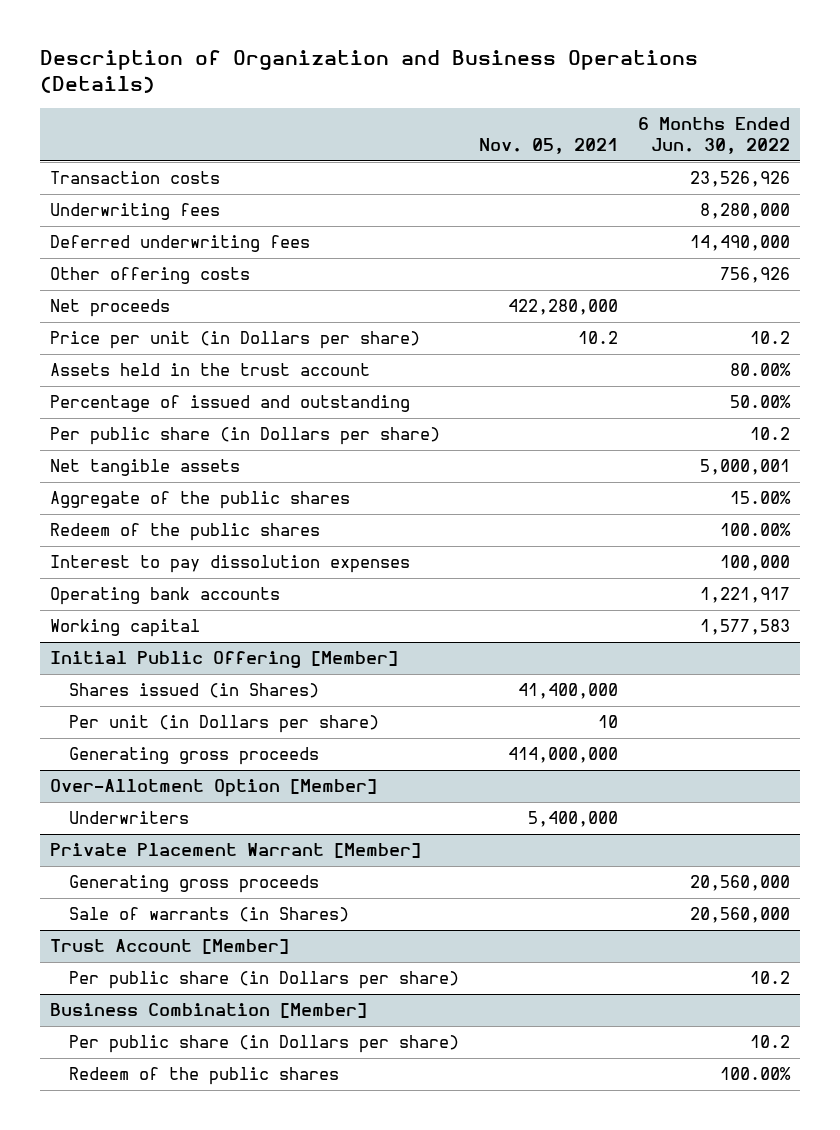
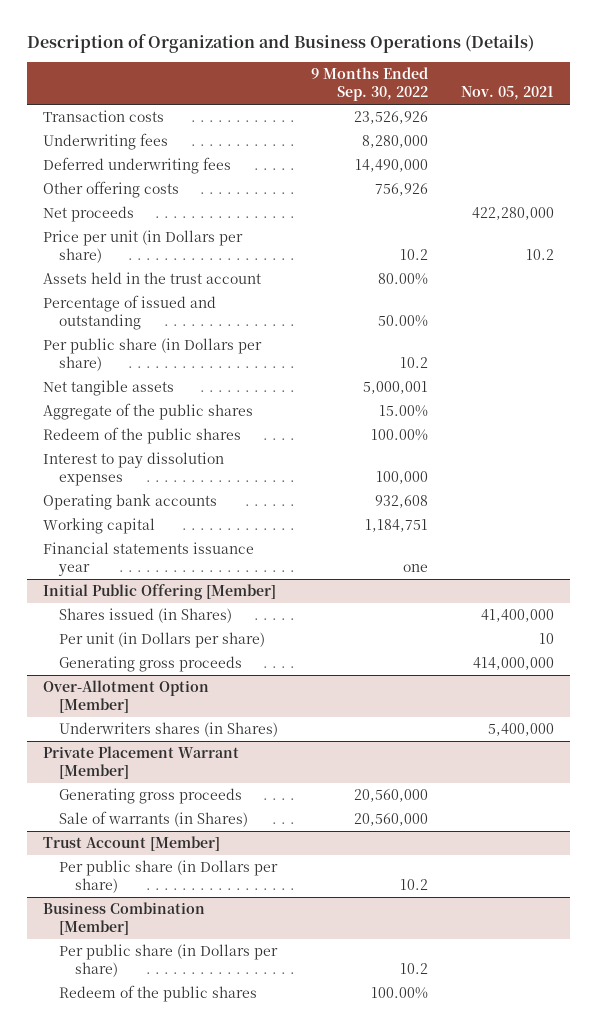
[638,117,791,154] 6 Months Ended Jun. 30, 2022 -> none
none -> [311,67,429,102] 9 Months Ended Sep. 30, 2022
none -> [43,542,255,577] Financial statements issuance year
[69,811,190,825] Underwriters -> none
none -> [59,722,279,738] Underwriters shares (in Shares)

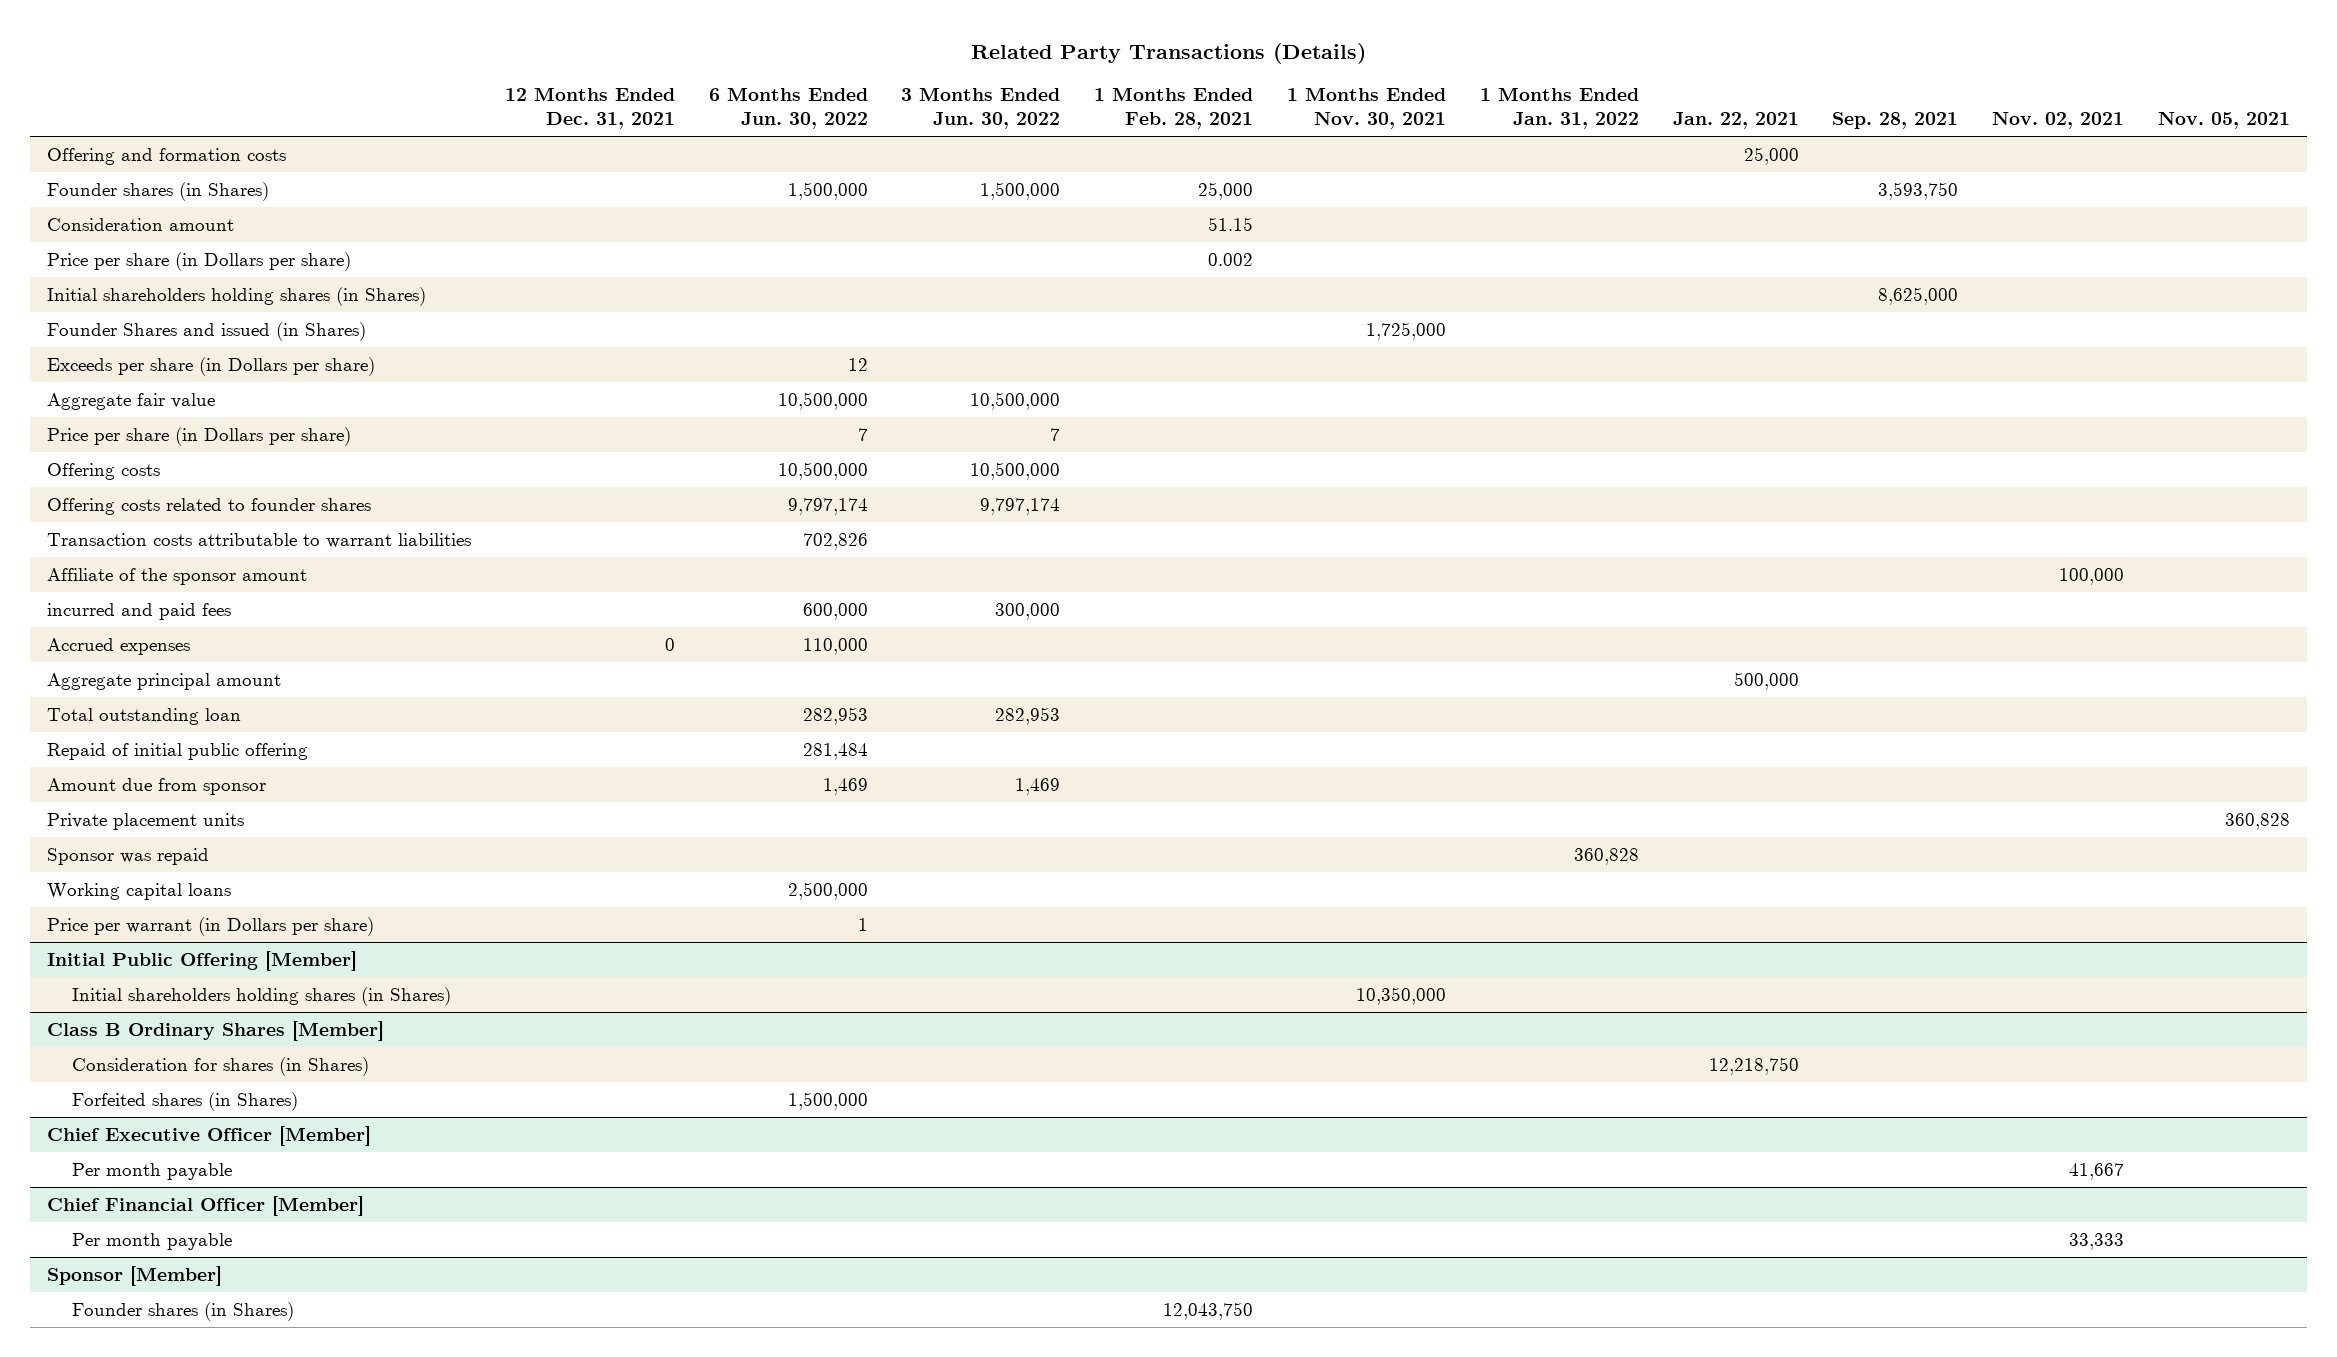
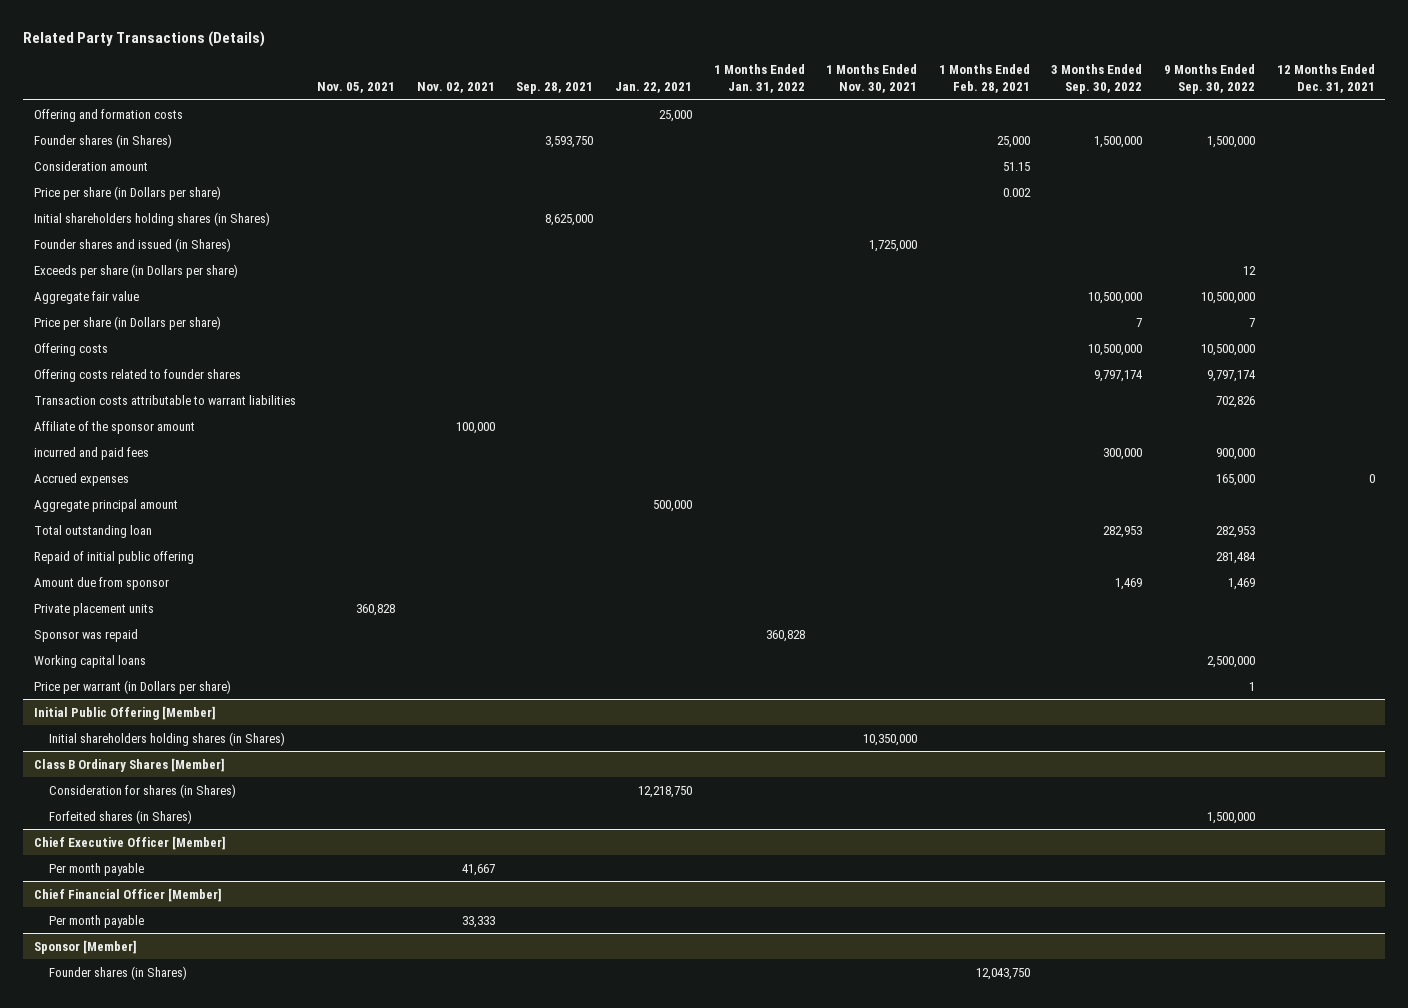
[708,87,868,129] 6 Months Ended Jun. 30, 2022 -> none
[901,87,1061,129] 3 Months Ended Jun. 30, 2022 -> none
none -> [1051,64,1143,95] 3 Months Ended Sep. 30, 2022
none -> [1164,64,1256,95] 9 Months Ended Sep. 30, 2022
[47,321,367,341] Founder Shares and issued (in Shares) -> [33,237,231,252] Founder shares and issued (in Shares)

